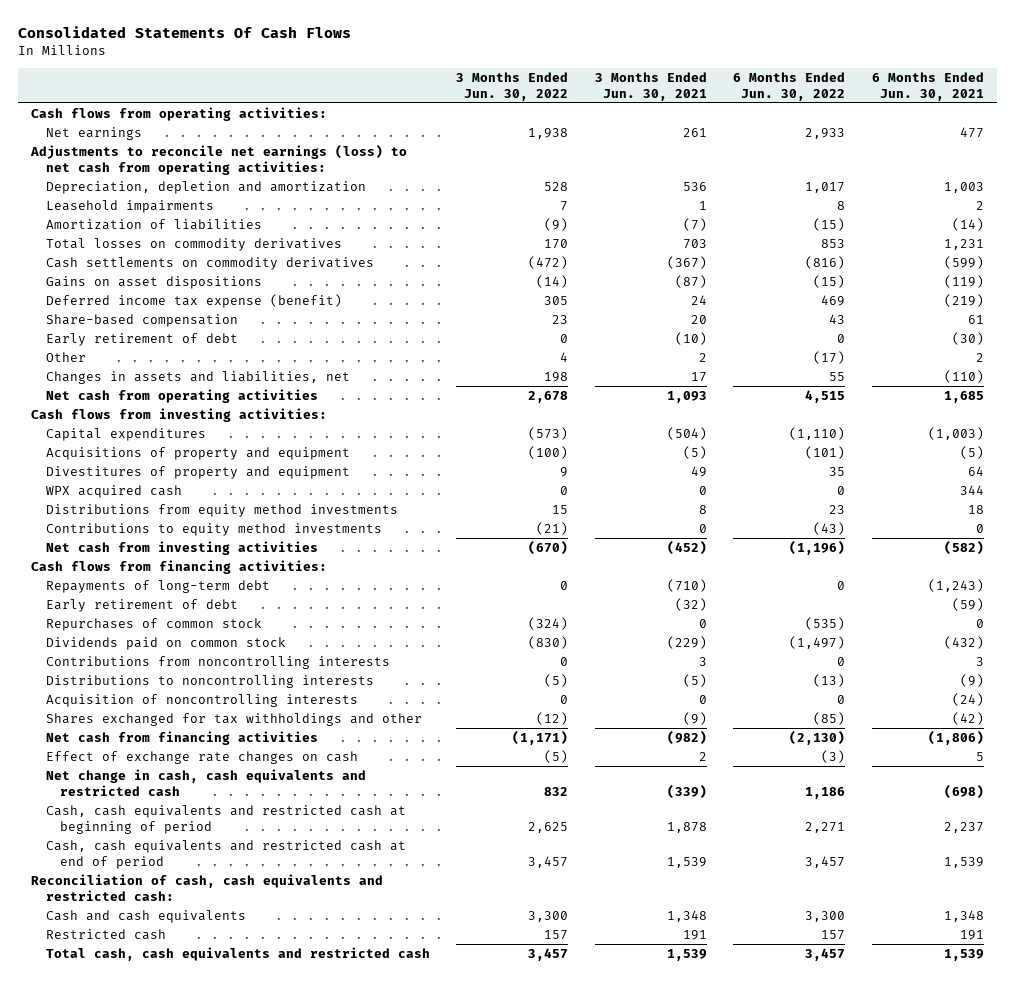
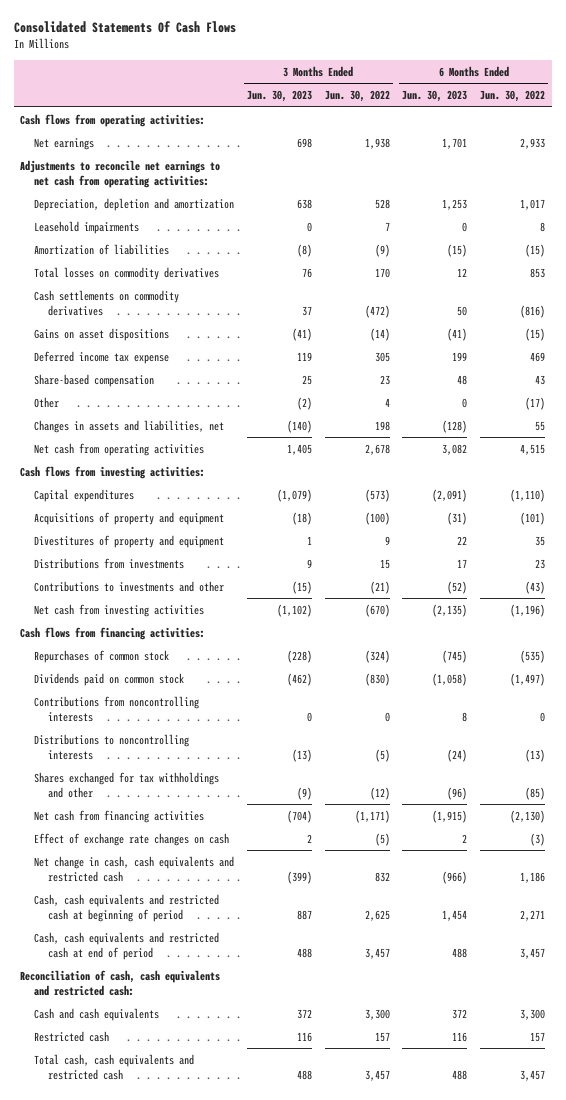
[594,71,707,101] 3 Months Ended Jun. 30, 2021 -> none
[871,71,984,101] 6 Months Ended Jun. 30, 2021 -> none
none -> [247,89,313,102] Jun. 30, 2023
none -> [402,89,468,102] Jun. 30, 2023
[30,145,408,175] Adjustments to reconcile net earnings (loss) to net cash from operating activities: -> [20,159,221,188] Adjustments to reconcile net earnings to net cash from operating activities:
[45,294,342,309] Deferred income tax expense (benefit) -> [34,350,170,364] Deferred income tax expense
[45,333,238,347] Early retirement of debt -> none
[45,485,182,499] WPX acquired cash -> none
[45,504,398,518] Distributions from equity method investments -> [34,557,185,569] Distributions from investments
[45,523,382,537] Contributions to equity method investments -> [34,580,225,592] Contributions to investments and other
[45,580,270,594] Repayments of long-term debt -> none
[45,599,238,613] Early retirement of debt -> none
[45,694,358,708] Acquisition of noncontrolling interests -> none

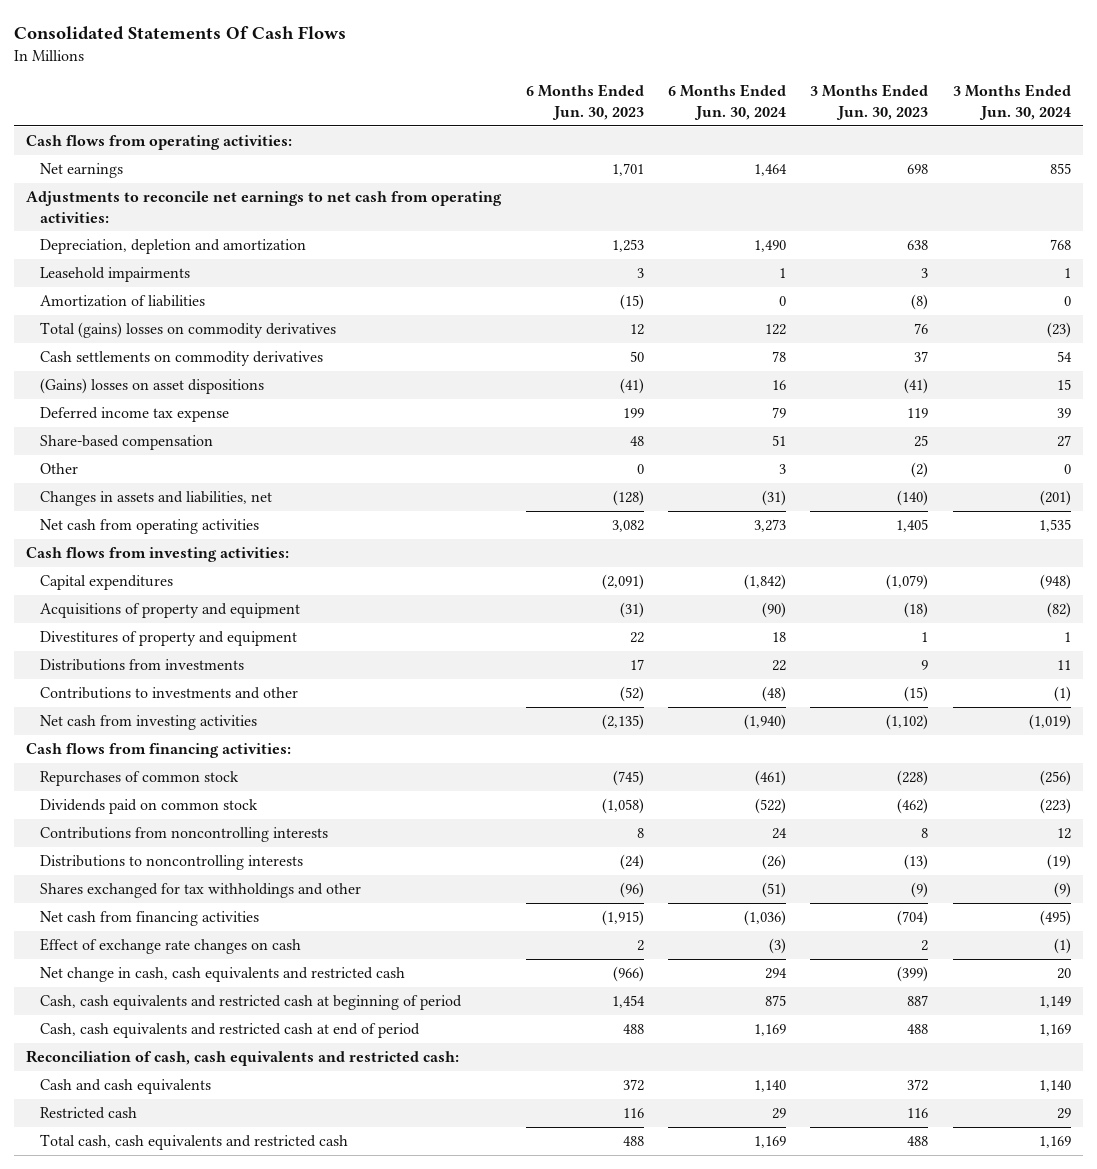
[324,89,390,102] Jun. 30, 2022 -> none
[480,89,546,102] Jun. 30, 2022 -> none
none -> [667,84,786,121] 6 Months Ended Jun. 30, 2024
none -> [952,84,1071,121] 3 Months Ended Jun. 30, 2024
[307,221,313,232] 0 -> [921,268,929,279] 3
[462,221,468,232] 0 -> [636,268,644,279] 3
[34,266,220,280] Total losses on commodity derivatives -> [40,322,337,339] Total (gains) losses on commodity derivatives
[34,327,170,341] Gains on asset dispositions -> [40,378,265,395] (Gains) losses on asset dispositions
[307,711,313,722] 0 -> [921,828,929,839] 8

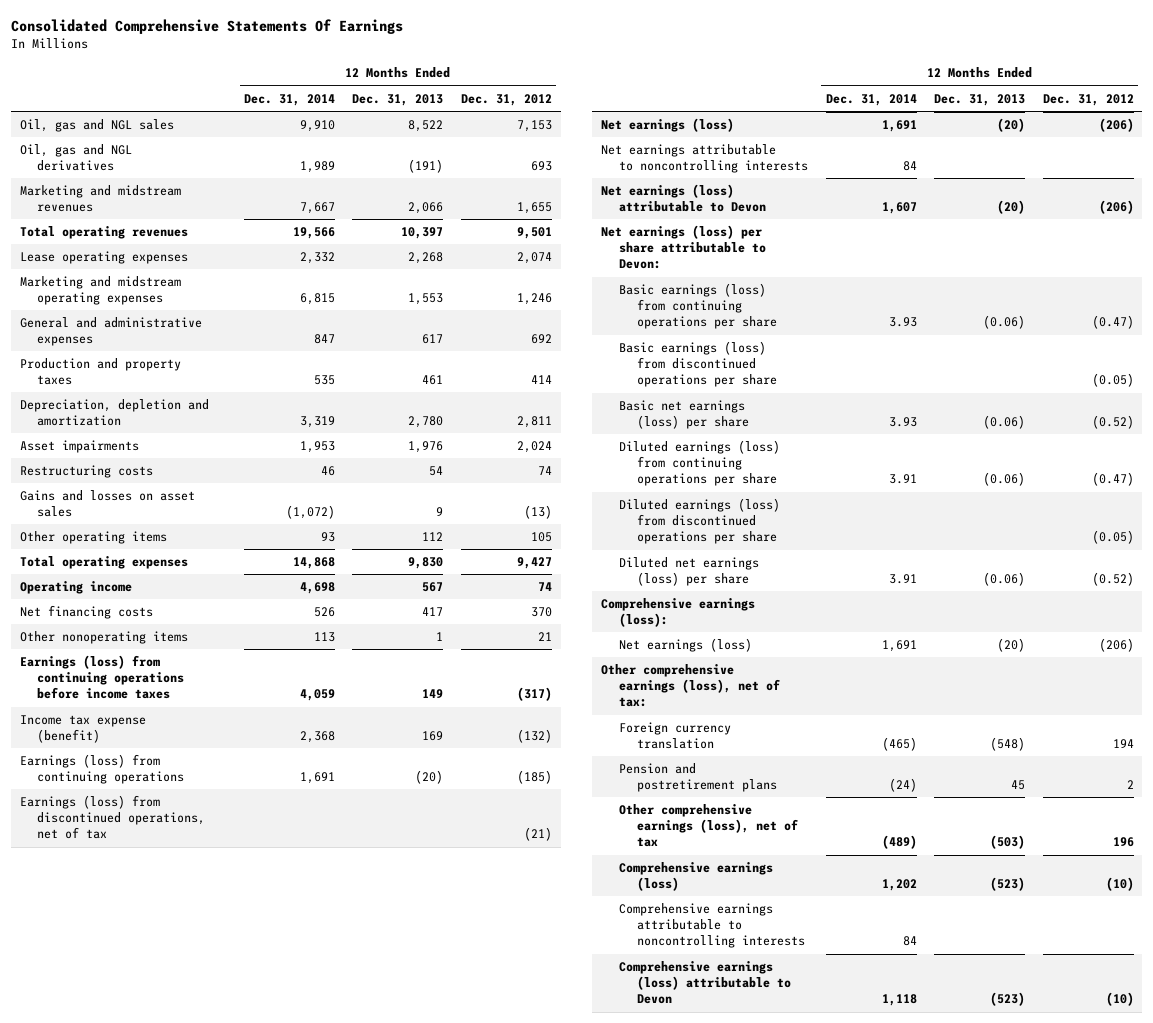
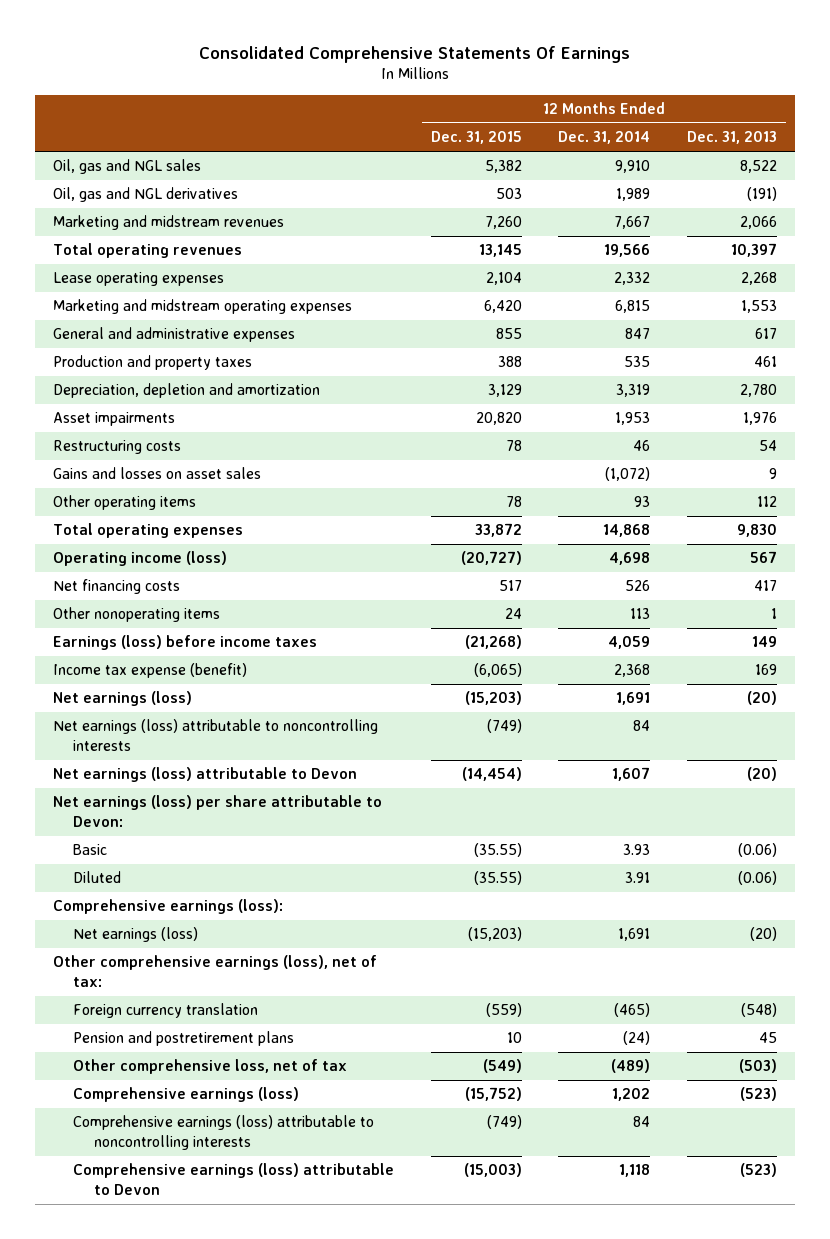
[460,93,552,106] Dec. 31, 2012 -> none
none -> [430,131,522,145] Dec. 31, 2015
[19,581,132,595] Operating income -> [53,551,228,567] Operating income (loss)
[19,655,185,700] Earnings (loss) from continuing operations before income taxes -> [53,635,318,651] Earnings (loss) before income taxes
[19,754,185,785] Earnings (loss) from continuing operations -> none
[19,795,206,840] Earnings (loss) from discontinued operations, net of tax -> none
[601,144,809,174] Net earnings attributable to noncontrolling interests -> [53,719,379,751] Net earnings (loss) attributable to noncontrolling interests
[619,283,777,330] Basic earnings (loss) from continuing operations per share -> none
[619,341,777,388] Basic earnings (loss) from discontinued operations per share -> none
[619,440,781,487] Diluted earnings (loss) from continuing operations per share -> none
[619,498,781,545] Diluted earnings (loss) from discontinued operations per share -> none
[619,400,749,430] Basic net earnings (loss) per share -> [73,844,108,856] Basic
[619,557,760,587] Diluted net earnings (loss) per share -> [73,871,122,884] Diluted
[619,804,798,848] Other comprehensive earnings (loss), net of tax -> [73,1059,348,1075] Other comprehensive loss, net of tax
[619,903,805,949] Comprehensive earnings attributable to noncontrolling interests -> [73,1115,375,1150] Comprehensive earnings (loss) attributable to noncontrolling interests

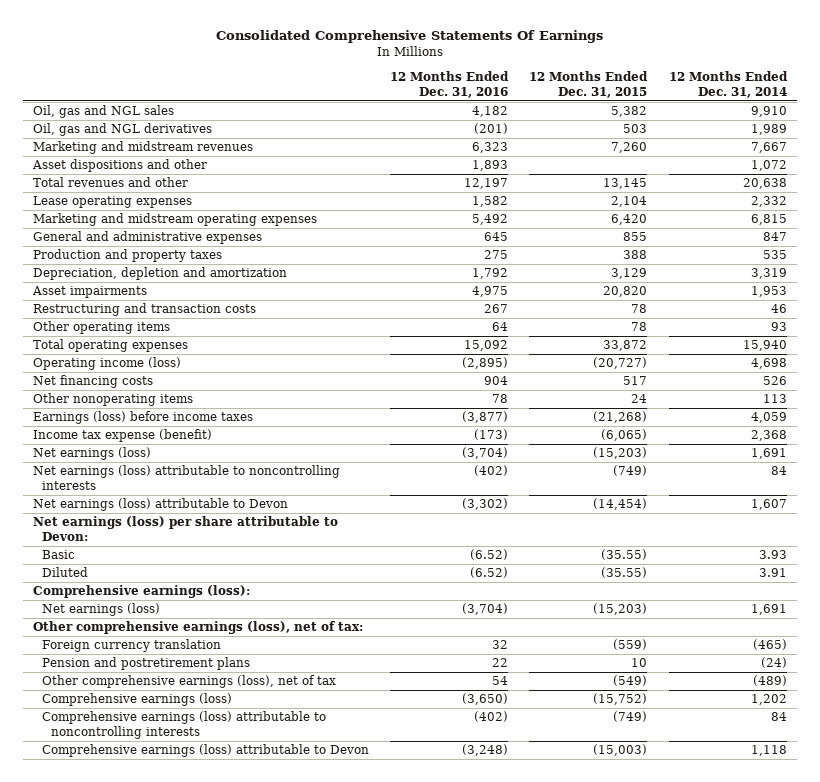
[686,131,777,145] Dec. 31, 2013 -> none
none -> [390,70,510,98] 12 Months Ended Dec. 31, 2016
none -> [32,159,208,173] Asset dispositions and other
[53,243,243,259] Total operating revenues -> [33,177,189,188] Total revenues and other
[604,244,651,258] 19,566 -> [742,178,787,190] 20,638
[53,467,262,480] Gains and losses on asset sales -> none
[53,440,182,455] Restructuring costs -> [33,303,257,317] Restructuring and transaction costs
[603,524,651,538] 14,868 -> [742,340,787,352] 15,940
[73,1059,348,1075] Other comprehensive loss, net of tax -> [42,675,337,689] Other comprehensive earnings (loss), net of tax

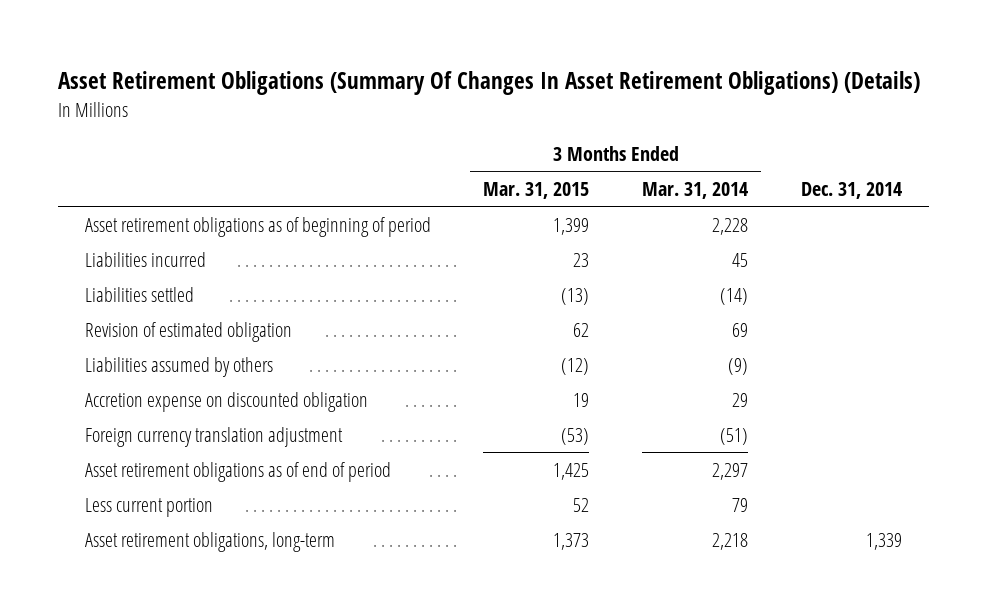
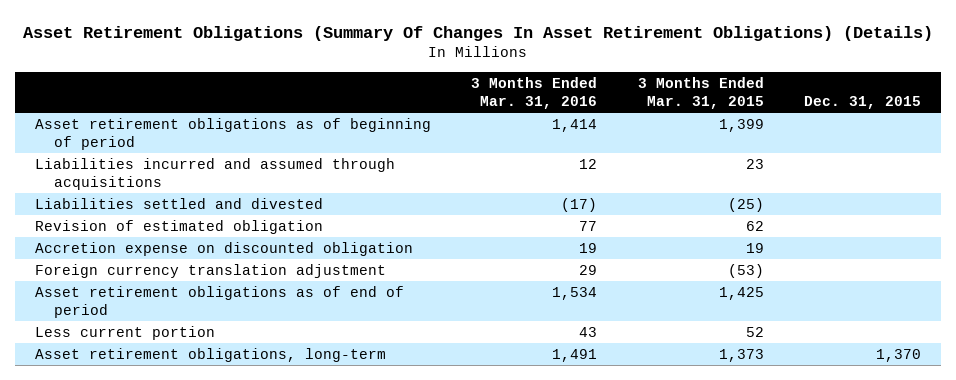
[642,182,749,200] Mar. 31, 2014 -> none
[801,182,903,200] Dec. 31, 2014 -> none
none -> [471,77,598,110] 3 Months Ended Mar. 31, 2016
none -> [804,96,922,110] Dec. 31, 2015
[84,251,206,267] Liabilities incurred -> [34,157,395,190] Liabilities incurred and assumed through acquisitions
[84,286,194,302] Liabilities settled -> [34,197,323,209] Liabilities settled and divested
[561,287,590,305] (13) -> [727,197,764,212] (25)
[84,356,273,377] Liabilities assumed by others -> none

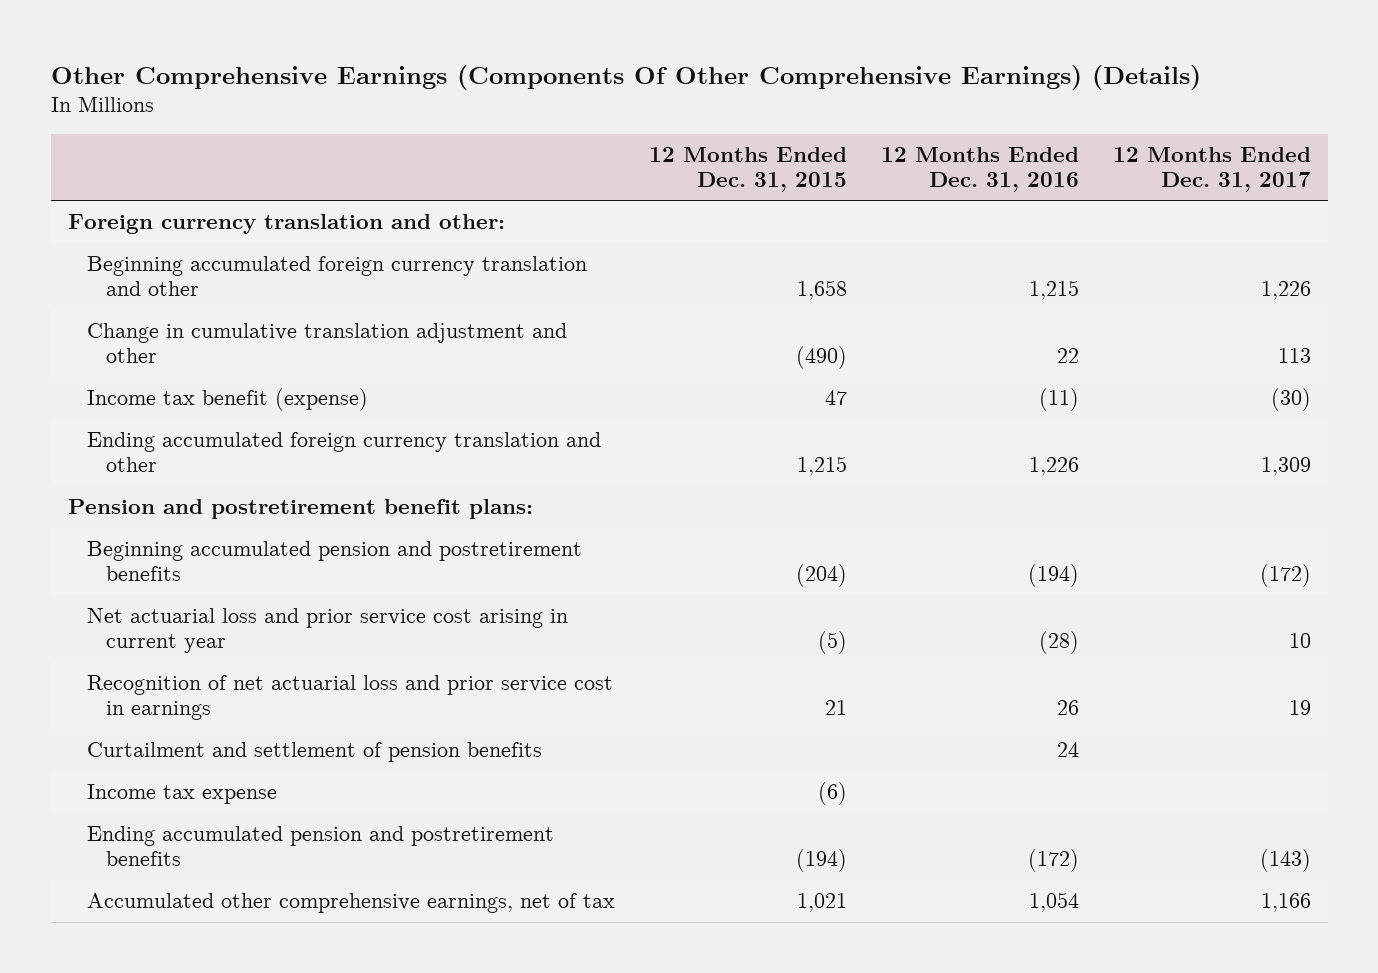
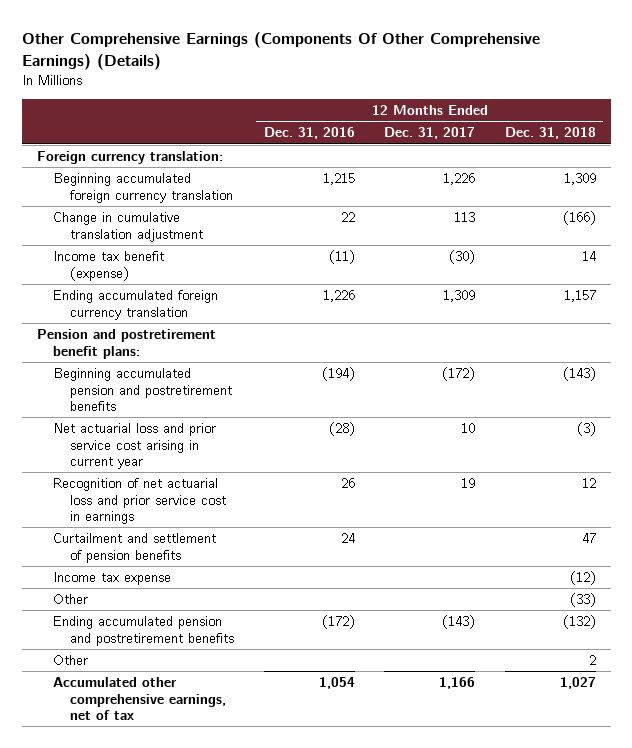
[648,147,847,192] 12 Months Ended Dec. 31, 2015 -> none
none -> [504,127,596,140] Dec. 31, 2018
[67,214,505,235] Foreign currency translation and other: -> [36,151,223,165] Foreign currency translation:
[86,256,587,297] Beginning accumulated foreign currency translation and other -> [53,173,234,203] Beginning accumulated foreign currency translation
[86,323,567,364] Change in cumulative translation adjustment and other -> [53,212,204,242] Change in cumulative translation adjustment
[86,432,601,473] Ending accumulated foreign currency translation and other -> [53,290,219,320] Ending accumulated foreign currency translation
none -> [53,594,89,605] Other
none -> [53,655,89,666] Other

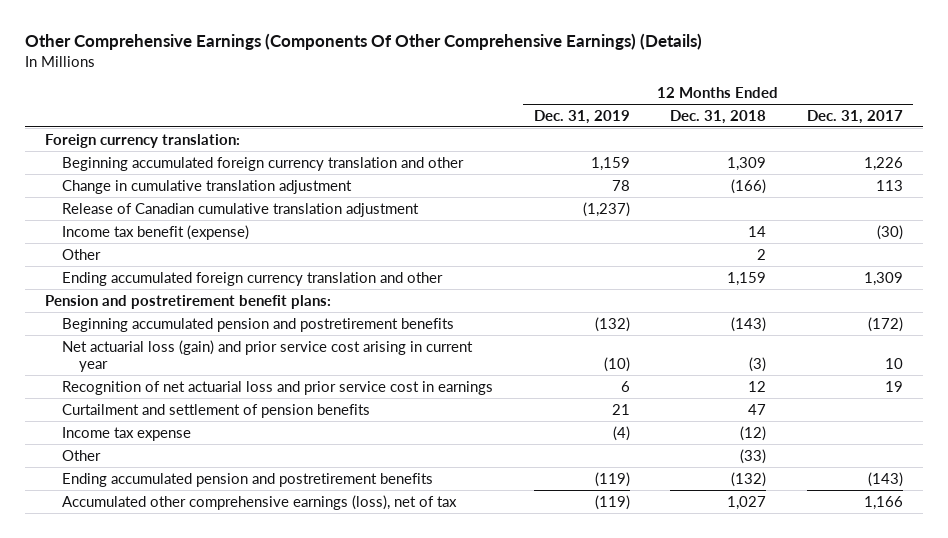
[263,127,355,140] Dec. 31, 2016 -> none
none -> [533,109,630,124] Dec. 31, 2019
[53,173,234,203] Beginning accumulated foreign currency translation -> [61,156,464,171] Beginning accumulated foreign currency translation and other
none -> [61,202,419,217] Release of Canadian cumulative translation adjustment
[53,655,89,666] Other -> [61,248,101,260] Other
[53,290,219,320] Ending accumulated foreign currency translation -> [61,271,443,286] Ending accumulated foreign currency translation and other
[563,290,596,303] 1,157 -> [727,271,767,286] 1,159
[53,423,217,470] Net actuarial loss and prior service cost arising in current year -> [61,339,473,372] Net actuarial loss (gain) and prior service cost arising in current year
[53,677,227,721] Accumulated other comprehensive earnings, net of tax -> [61,494,457,510] Accumulated other comprehensive earnings (loss), net of tax

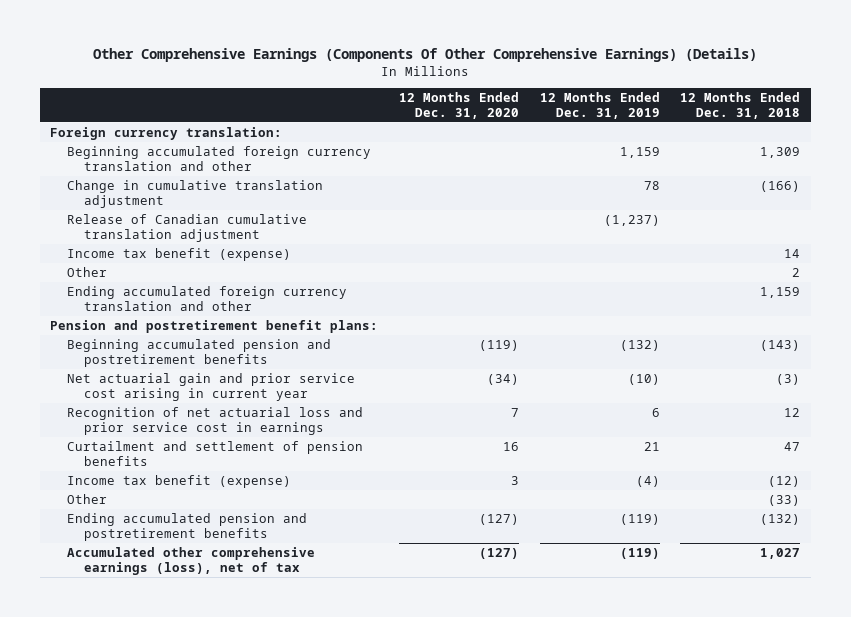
[806,109,903,124] Dec. 31, 2017 -> none
none -> [398,91,519,119] 12 Months Ended Dec. 31, 2020
[61,339,473,372] Net actuarial loss (gain) and prior service cost arising in current year -> [67,372,356,402] Net actuarial gain and prior service cost arising in current year
[61,426,191,441] Income tax expense -> [67,474,292,488] Income tax benefit (expense)

